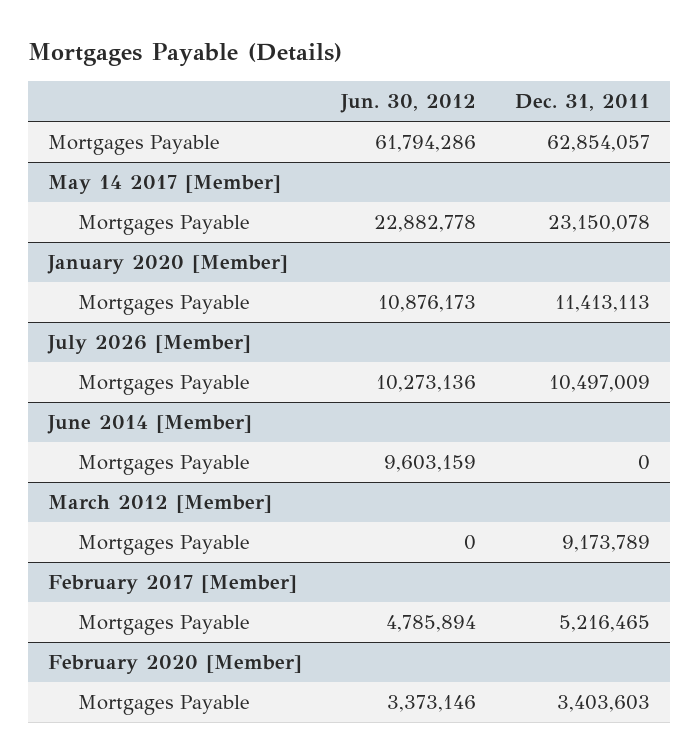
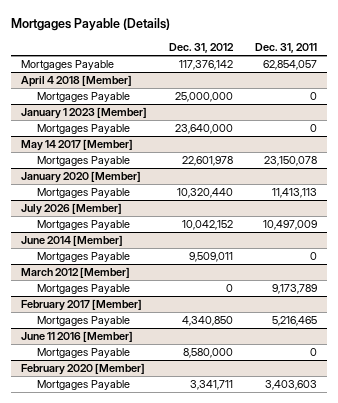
[339,94,476,114] Jun. 30, 2012 -> none
none -> [169,42,235,53] Dec. 31, 2012
none -> [21,75,133,88] April 4 2018 [Member]
none -> [36,92,130,103] Mortgages Payable
none -> [21,107,148,120] January 1 2023 [Member]
none -> [36,124,130,135] Mortgages Payable
none -> [21,331,134,343] June 11 2016 [Member]
none -> [36,348,130,359] Mortgages Payable

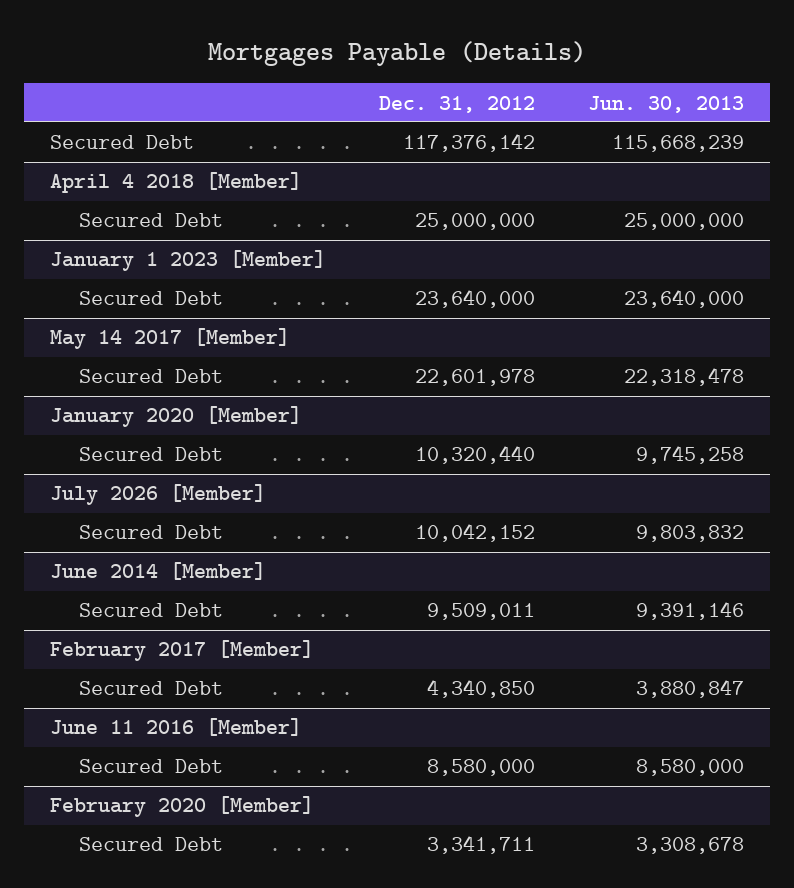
[254,42,317,53] Dec. 31, 2011 -> none
none -> [588,95,745,113] Jun. 30, 2013
[21,60,115,71] Mortgages Payable -> [50,135,195,150] Secured Debt
[36,92,130,103] Mortgages Payable -> [79,213,224,228] Secured Debt
[36,124,130,135] Mortgages Payable -> [79,291,224,306] Secured Debt
[36,156,130,167] Mortgages Payable -> [79,369,224,384] Secured Debt
[36,188,130,199] Mortgages Payable -> [79,447,224,462] Secured Debt
[36,220,130,231] Mortgages Payable -> [79,525,224,540] Secured Debt
[21,267,131,279] March 2012 [Member] -> none
[36,284,130,295] Mortgages Payable -> none
[36,252,130,263] Mortgages Payable -> [79,603,224,618] Secured Debt
[36,316,130,327] Mortgages Payable -> [79,681,224,696] Secured Debt
[36,348,130,359] Mortgages Payable -> [79,759,224,774] Secured Debt
[36,380,130,391] Mortgages Payable -> [79,837,224,852] Secured Debt

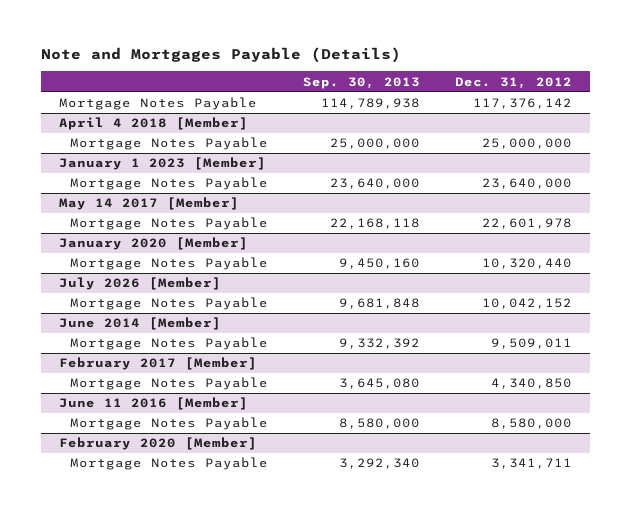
[208,41,587,67] Mortgages Payable (Details) -> [40,47,401,64] Note and Mortgages Payable (Details)
[588,95,745,113] Jun. 30, 2013 -> none
none -> [302,76,420,89] Sep. 30, 2013
[50,135,195,150] Secured Debt -> [58,97,257,111] Mortgage Notes Payable
[79,213,224,228] Secured Debt -> [69,137,268,151] Mortgage Notes Payable
[79,291,224,306] Secured Debt -> [69,177,268,191] Mortgage Notes Payable
[79,369,224,384] Secured Debt -> [69,217,268,231] Mortgage Notes Payable
[79,447,224,462] Secured Debt -> [69,257,268,271] Mortgage Notes Payable
[79,525,224,540] Secured Debt -> [69,297,268,311] Mortgage Notes Payable
[79,603,224,618] Secured Debt -> [69,337,268,351] Mortgage Notes Payable
[79,681,224,696] Secured Debt -> [69,377,268,391] Mortgage Notes Payable
[79,759,224,774] Secured Debt -> [69,417,268,431] Mortgage Notes Payable
[79,837,224,852] Secured Debt -> [69,457,268,471] Mortgage Notes Payable

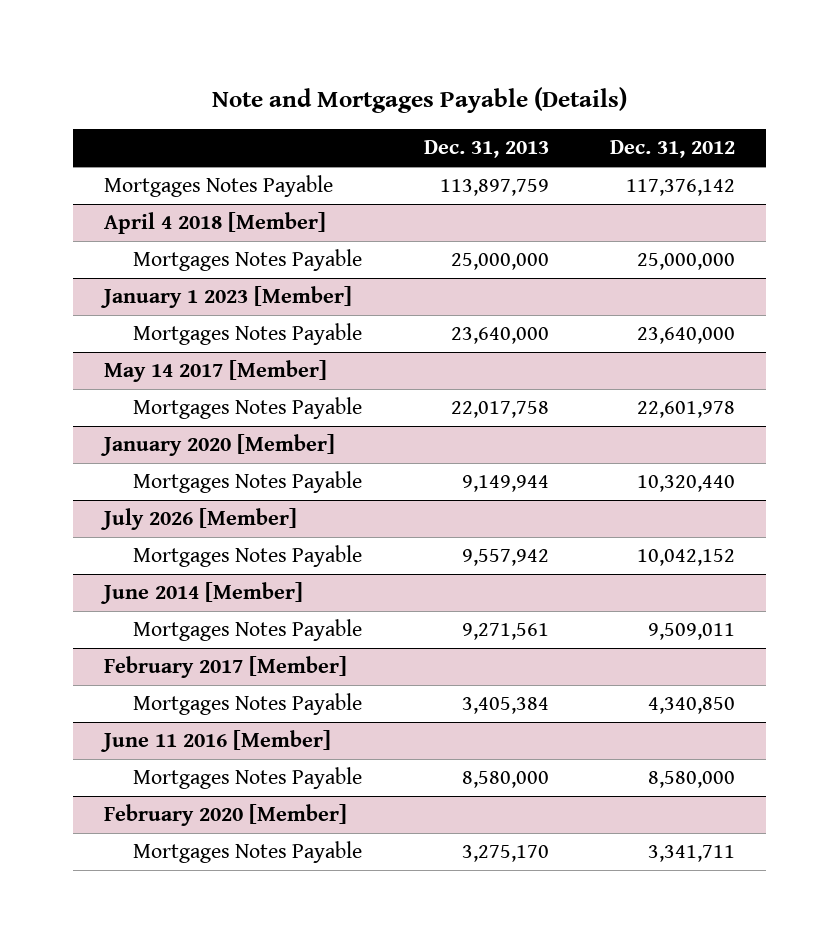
[302,76,420,89] Sep. 30, 2013 -> none
none -> [423,139,549,158] Dec. 31, 2013
[58,97,257,111] Mortgage Notes Payable -> [103,175,333,198] Mortgages Notes Payable
[69,137,268,151] Mortgage Notes Payable -> [133,249,363,272] Mortgages Notes Payable
[69,177,268,191] Mortgage Notes Payable -> [133,323,363,346] Mortgages Notes Payable
[69,217,268,231] Mortgage Notes Payable -> [133,397,363,420] Mortgages Notes Payable
[69,257,268,271] Mortgage Notes Payable -> [133,471,363,494] Mortgages Notes Payable
[69,297,268,311] Mortgage Notes Payable -> [133,545,363,568] Mortgages Notes Payable
[69,337,268,351] Mortgage Notes Payable -> [133,619,363,642] Mortgages Notes Payable
[69,377,268,391] Mortgage Notes Payable -> [133,693,363,716] Mortgages Notes Payable
[69,417,268,431] Mortgage Notes Payable -> [133,767,363,790] Mortgages Notes Payable
[69,457,268,471] Mortgage Notes Payable -> [133,841,363,864] Mortgages Notes Payable

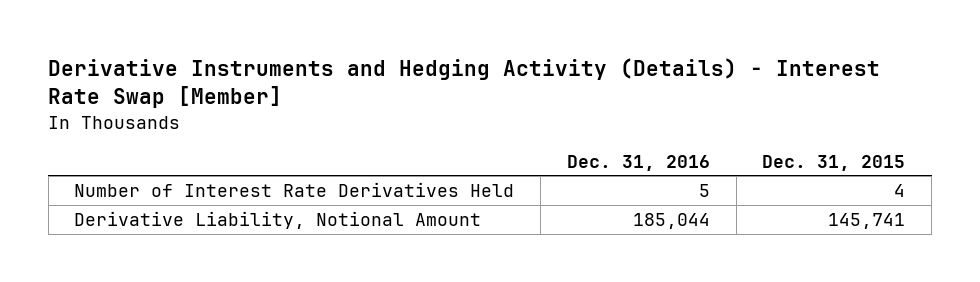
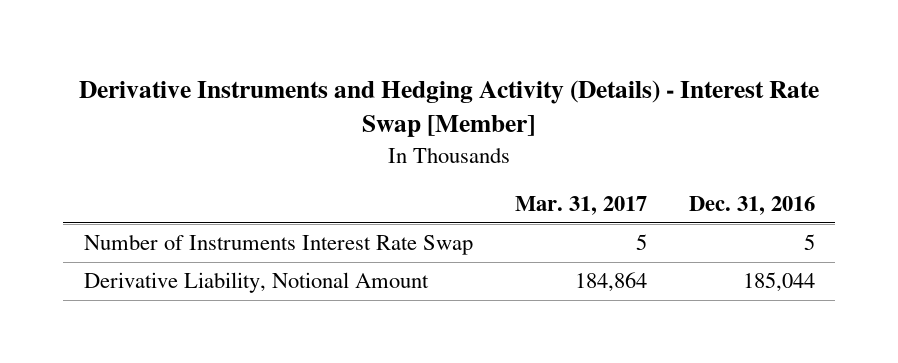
[762,154,906,171] Dec. 31, 2015 -> none
none -> [514,196,647,216] Mar. 31, 2017
[74,181,515,197] Number of Interest Rate Derivatives Held -> [83,234,473,256] Number of Instruments Interest Rate Swap

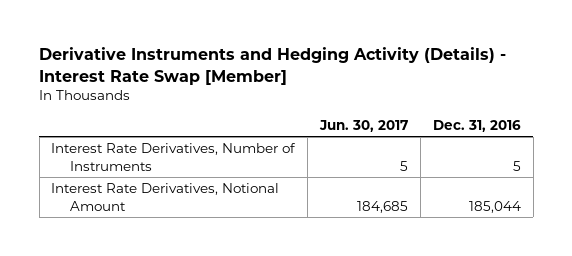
[514,196,647,216] Mar. 31, 2017 -> none
none -> [319,119,409,132] Jun. 30, 2017
[83,234,473,256] Number of Instruments Interest Rate Swap -> [51,143,297,171] Interest Rate Derivatives, Number of Instruments
[83,272,429,294] Derivative Liability, Notional Amount -> [51,183,280,211] Interest Rate Derivatives, Notional Amount

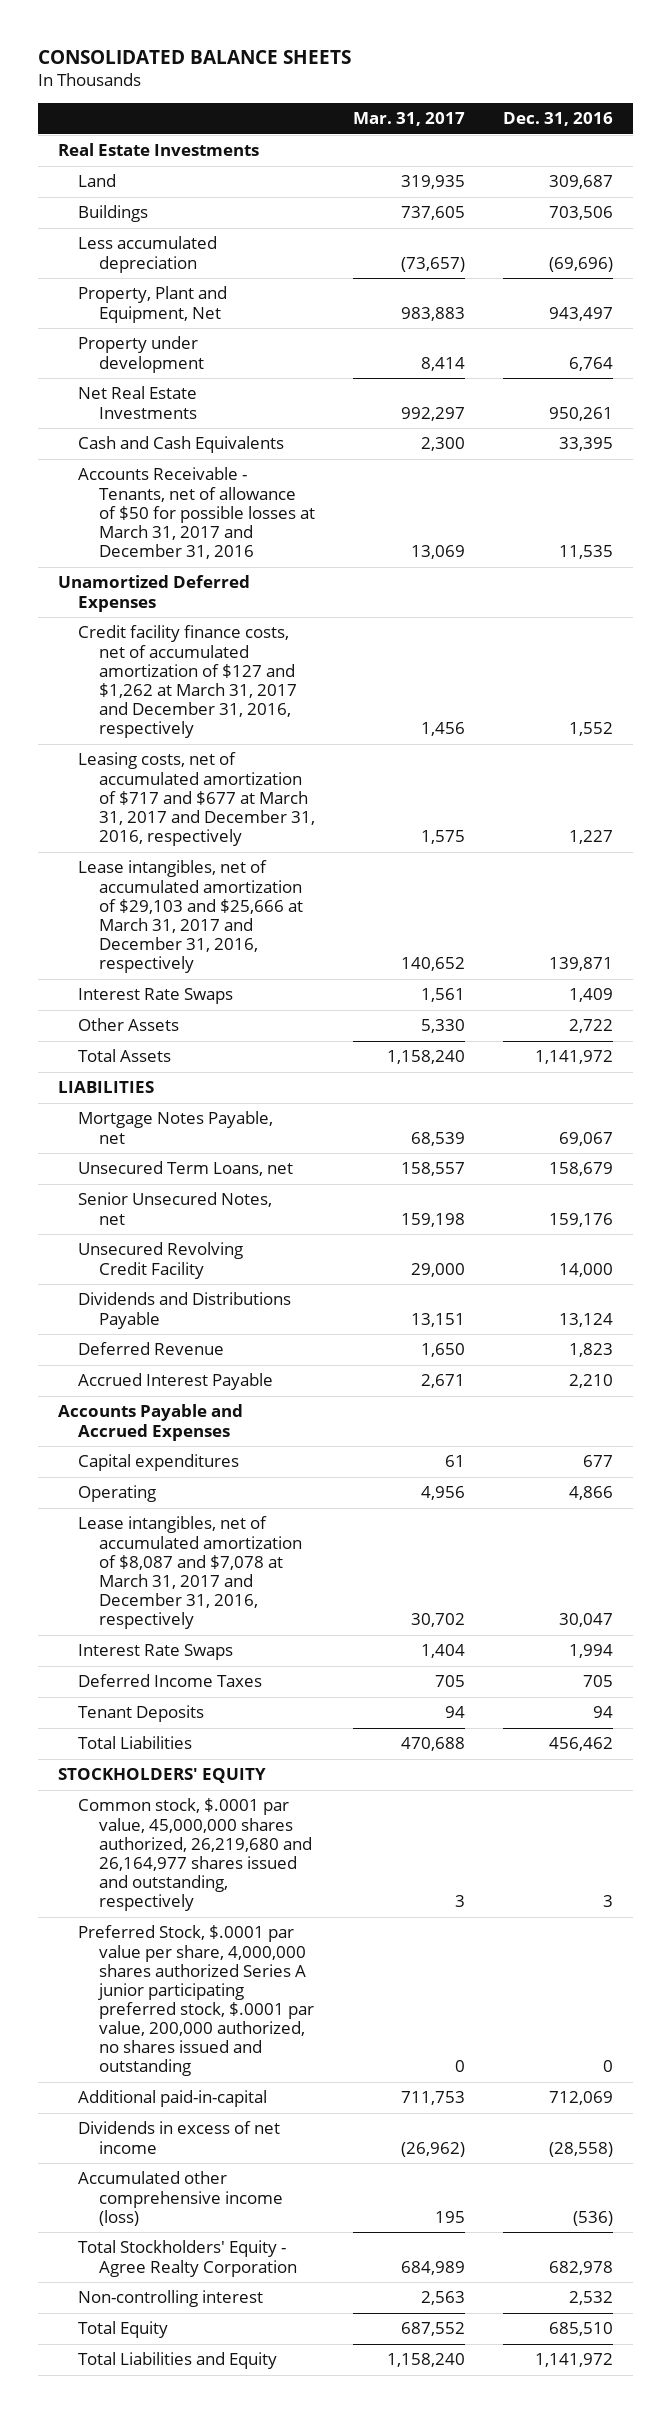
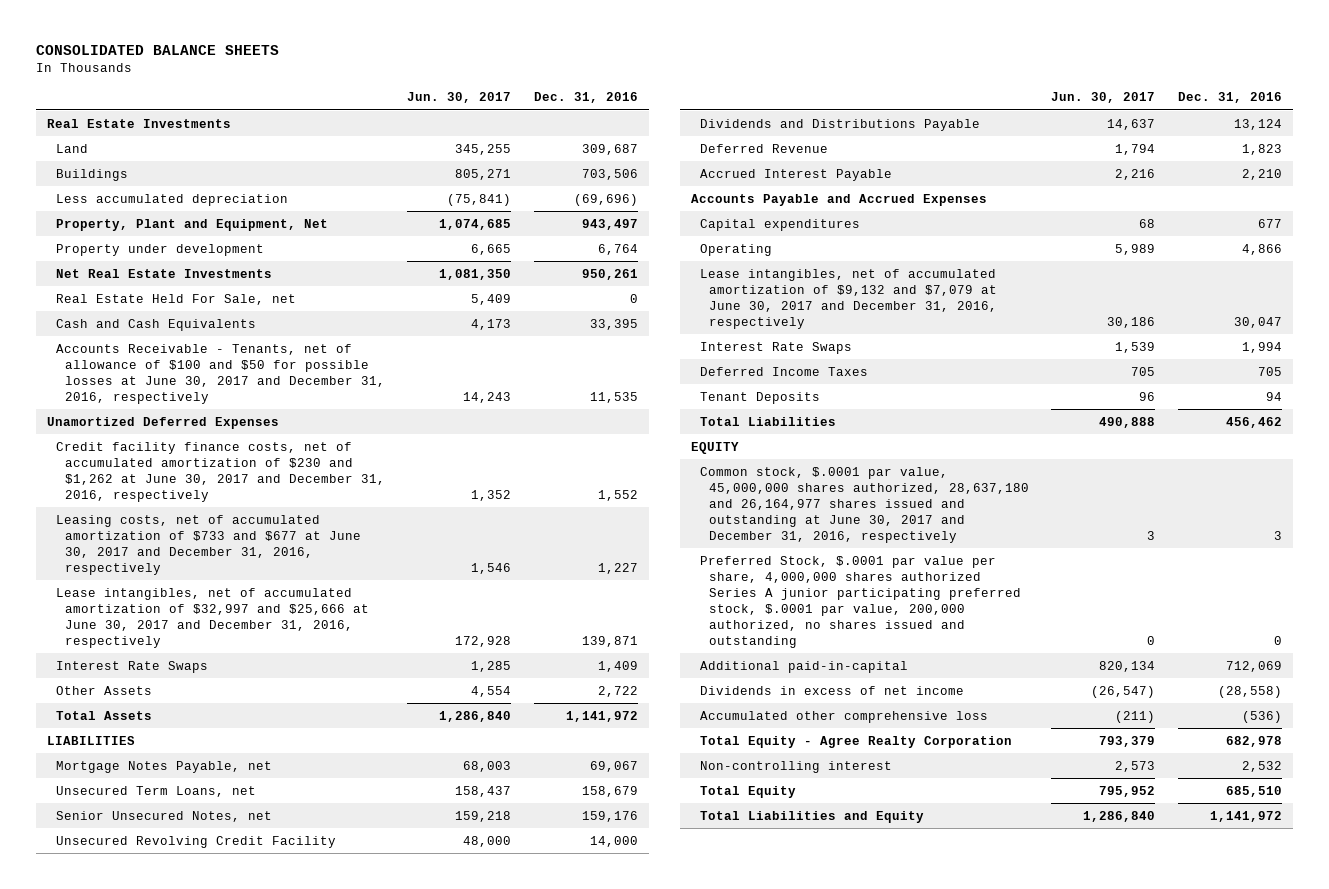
[353,112,466,127] Mar. 31, 2017 -> none
none -> [407,92,512,104] Jun. 30, 2017
none -> [56,293,297,305] Real Estate Held For Sale, net
[78,467,315,559] Accounts Receivable - Tenants, net of allowance of $50 for possible losses at March 31, 2017 and December 31, 2016 -> [56,343,385,404] Accounts Receivable - Tenants, net of allowance of $100 and $50 for possible losses at June 30, 2017 and December 31, 2016, respectively
[78,625,297,739] Credit facility finance costs, net of accumulated amortization of $127 and $1,262 at March 31, 2017 and December 31, 2016, respectively -> [56,441,385,502] Credit facility finance costs, net of accumulated amortization of $230 and $1,262 at June 30, 2017 and December 31, 2016, respectively
[78,752,315,846] Leasing costs, net of accumulated amortization of $717 and $677 at March 31, 2017 and December 31, 2016, respectively -> [56,514,361,575] Leasing costs, net of accumulated amortization of $733 and $677 at June 30, 2017 and December 31, 2016, respectively
[78,860,303,974] Lease intangibles, net of accumulated amortization of $29,103 and $25,666 at March 31, 2017 and December 31, 2016, respectively -> [56,587,369,648] Lease intangibles, net of accumulated amortization of $32,997 and $25,666 at June 30, 2017 and December 31, 2016, respectively
[78,1516,302,1630] Lease intangibles, net of accumulated amortization of $8,087 and $7,078 at March 31, 2017 and December 31, 2016, respectively -> [699,268,997,329] Lease intangibles, net of accumulated amortization of $9,132 and $7,079 at June 30, 2017 and December 31, 2016, respectively
[57,1768,266,1784] STOCKHOLDERS' EQUITY -> [691,441,740,454] EQUITY
[78,1798,312,1912] Common stock, $.0001 par value, 45,000,000 shares authorized, 26,219,680 and 26,164,977 shares issued and outstanding, respectively -> [699,466,1029,543] Common stock, $.0001 par value, 45,000,000 shares authorized, 28,637,180 and 26,164,977 shares issued and outstanding at June 30, 2017 and December 31, 2016, respectively
[78,2171,283,2226] Accumulated other comprehensive income (loss) -> [699,710,988,723] Accumulated other comprehensive loss
[78,2240,297,2277] Total Stockholders' Equity - Agree Realty Corporation -> [699,735,1012,748] Total Equity - Agree Realty Corporation

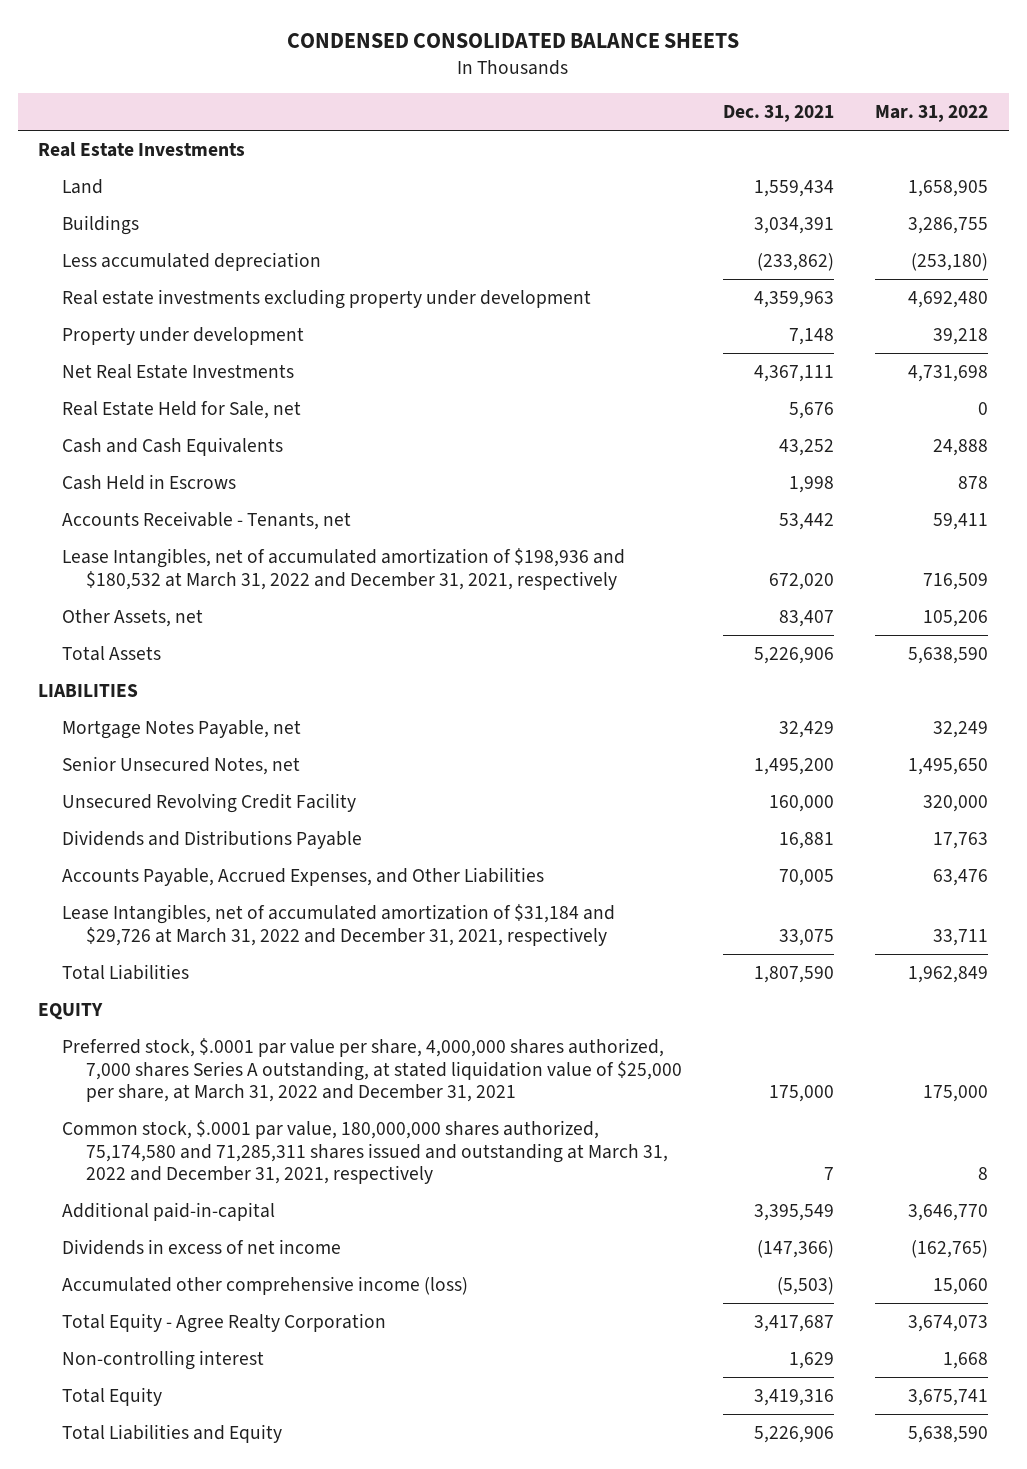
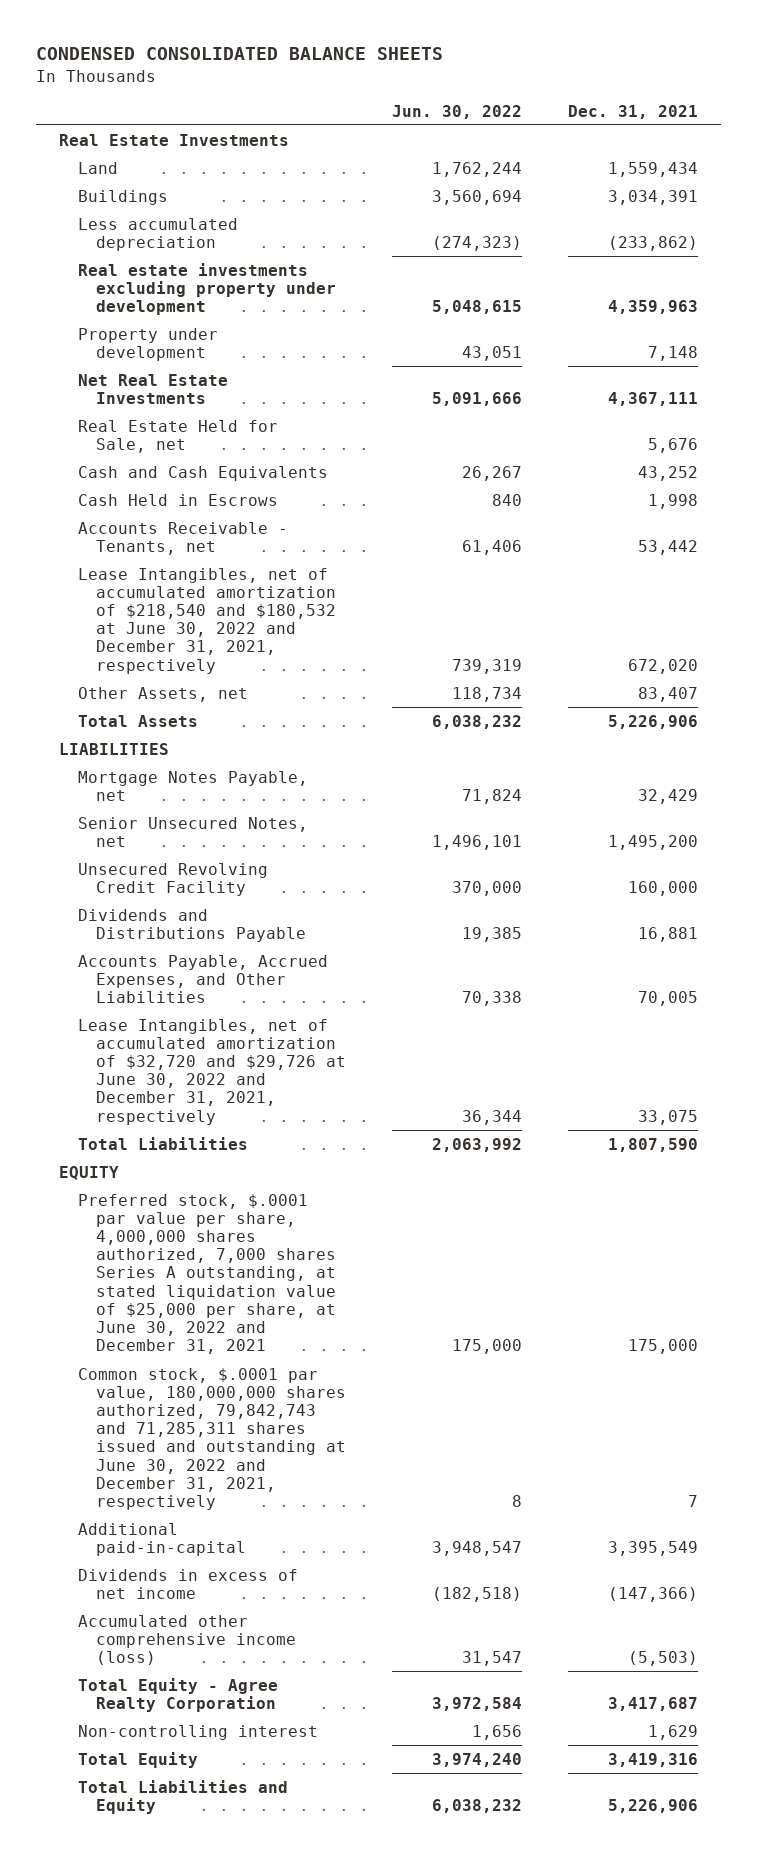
[875,105,989,123] Mar. 31, 2022 -> none
none -> [392,104,523,119] Jun. 30, 2022
[62,547,626,590] Lease Intangibles, net of accumulated amortization of $198,936 and $180,532 at March 31, 2022 and December 31, 2021, respectively -> [77,567,337,674] Lease Intangibles, net of accumulated amortization of $218,540 and $180,532 at June 30, 2022 and December 31, 2021, respectively
[62,903,616,946] Lease Intangibles, net of accumulated amortization of $31,184 and $29,726 at March 31, 2022 and December 31, 2021, respectively -> [77,1018,347,1125] Lease Intangibles, net of accumulated amortization of $32,720 and $29,726 at June 30, 2022 and December 31, 2021, respectively
[62,1037,683,1103] Preferred stock, $.0001 par value per share, 4,000,000 shares authorized, 7,000 shares Series A outstanding, at stated liquidation value of $25,000 per share, at March 31, 2022 and December 31, 2021 -> [77,1193,337,1355] Preferred stock, $.0001 par value per share, 4,000,000 shares authorized, 7,000 shares Series A outstanding, at stated liquidation value of $25,000 per share, at June 30, 2022 and December 31, 2021
[62,1119,669,1185] Common stock, $.0001 par value, 180,000,000 shares authorized, 75,174,580 and 71,285,311 shares issued and outstanding at March 31, 2022 and December 31, 2021, respectively -> [77,1367,347,1511] Common stock, $.0001 par value, 180,000,000 shares authorized, 79,842,743 and 71,285,311 shares issued and outstanding at June 30, 2022 and December 31, 2021, respectively

